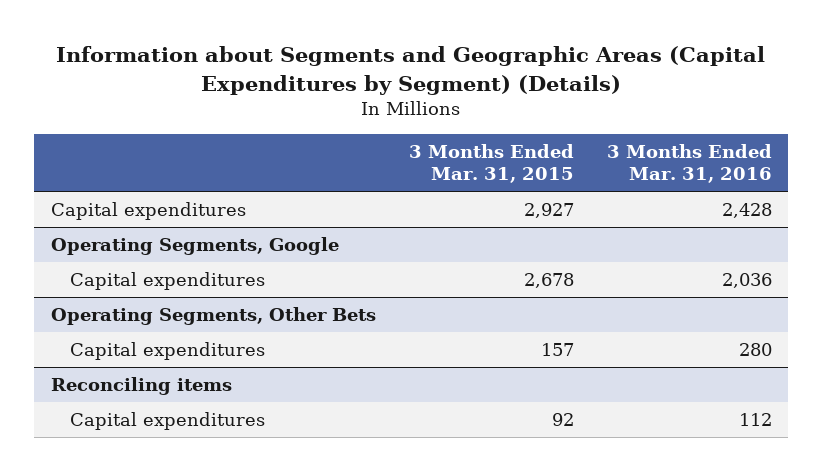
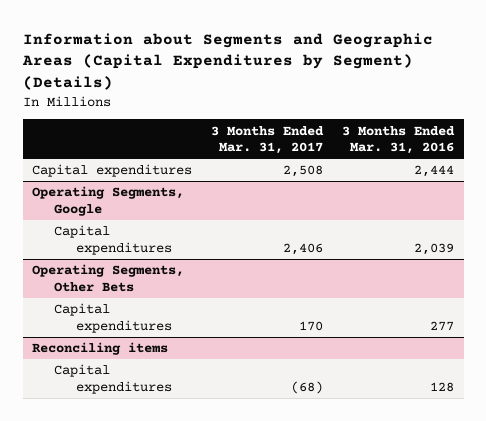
[408,143,574,184] 3 Months Ended Mar. 31, 2015 -> none
none -> [211,125,325,155] 3 Months Ended Mar. 31, 2017
[721,203,772,219] 2,428 -> [414,165,455,178] 2,444
[721,273,772,289] 2,036 -> [414,242,455,255] 2,039
[738,343,772,357] 280 -> [430,320,455,331] 277
[738,413,772,427] 112 -> [430,381,455,392] 128

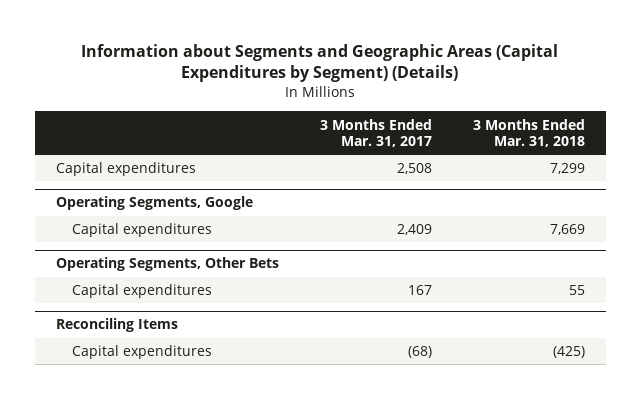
[342,125,456,155] 3 Months Ended Mar. 31, 2016 -> none
none -> [473,118,586,148] 3 Months Ended Mar. 31, 2018
[283,242,324,255] 2,406 -> [396,224,432,236] 2,409
[299,320,324,331] 170 -> [407,285,432,296] 167
[32,342,169,356] Reconciling items -> [55,318,178,333] Reconciling Items

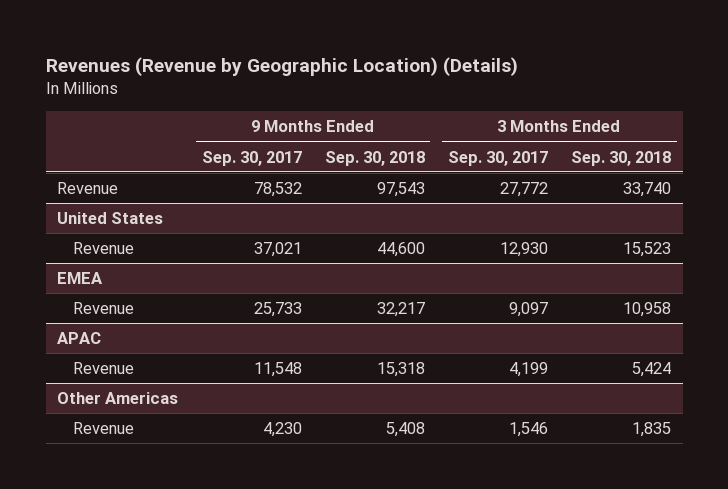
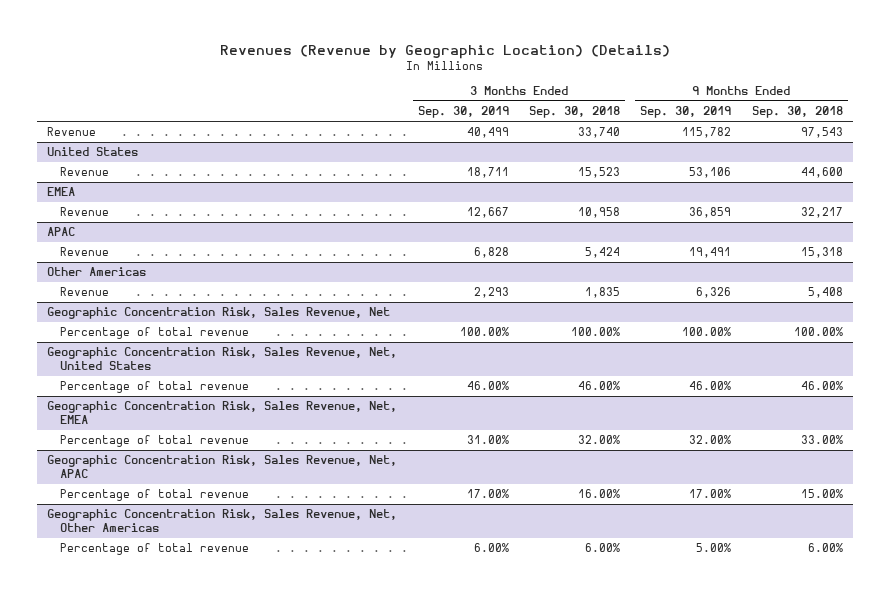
[201,150,302,166] Sep. 30, 2017 -> none
[447,150,548,166] Sep. 30, 2017 -> none
none -> [417,106,509,119] Sep. 30, 2019
none -> [640,106,732,119] Sep. 30, 2019
none -> [47,307,391,320] Geographic Concentration Risk, Sales Revenue, Net
none -> [59,327,249,340] Percentage of total revenue
none -> [47,347,398,370] Geographic Concentration Risk, Sales Revenue, Net, United States
none -> [59,381,249,394] Percentage of total revenue
none -> [47,401,398,424] Geographic Concentration Risk, Sales Revenue, Net, EMEA
none -> [59,435,249,448] Percentage of total revenue
none -> [47,455,398,478] Geographic Concentration Risk, Sales Revenue, Net, APAC
none -> [59,489,249,502] Percentage of total revenue
none -> [47,509,398,532] Geographic Concentration Risk, Sales Revenue, Net, Other Americas
none -> [59,543,249,556] Percentage of total revenue

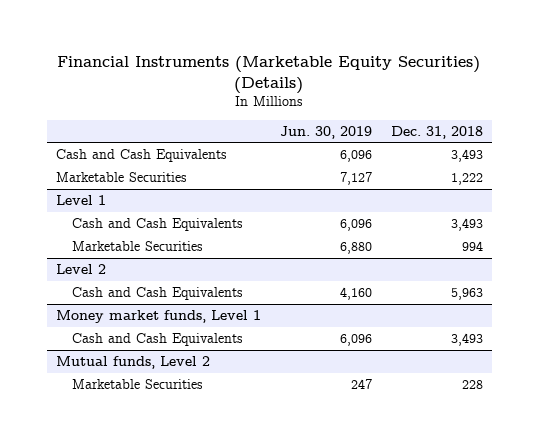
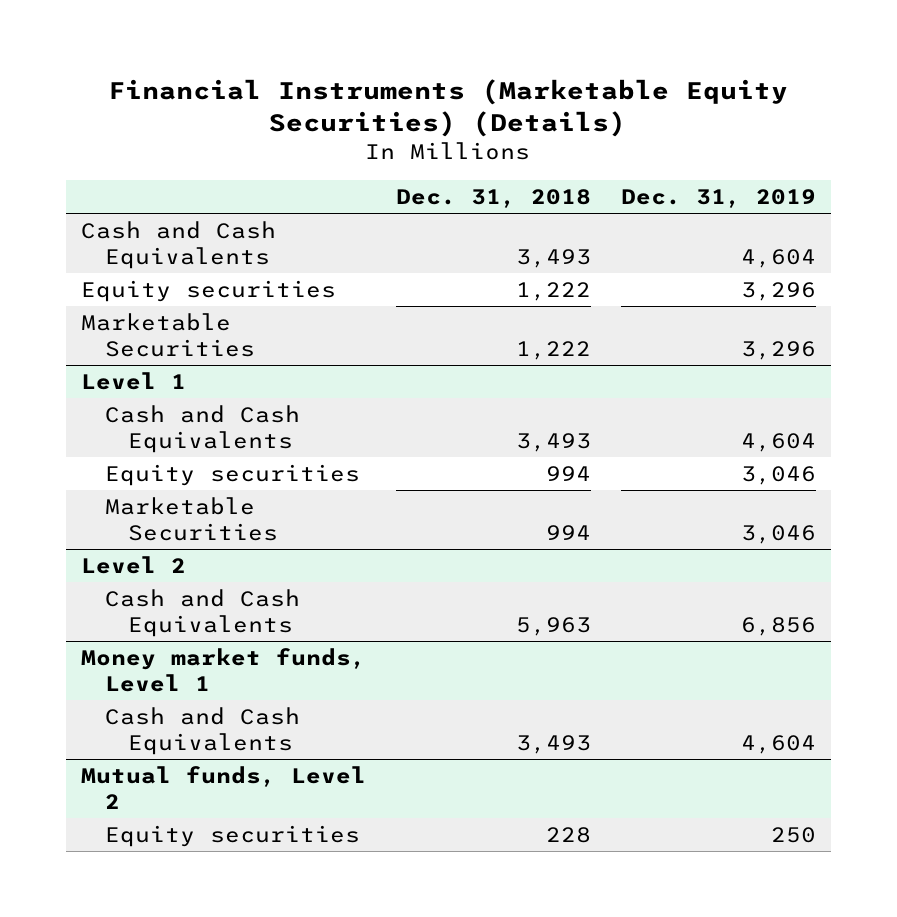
[279,125,372,139] Jun. 30, 2019 -> none
none -> [620,189,816,209] Dec. 31, 2019
none -> [80,279,336,302] Equity securities
none -> [104,463,360,486] Equity securities
[71,379,203,390] Marketable Securities -> [104,824,360,847] Equity securities

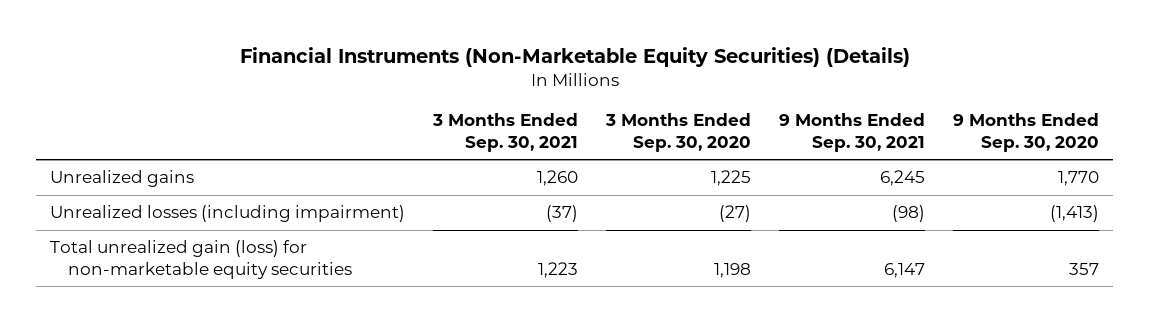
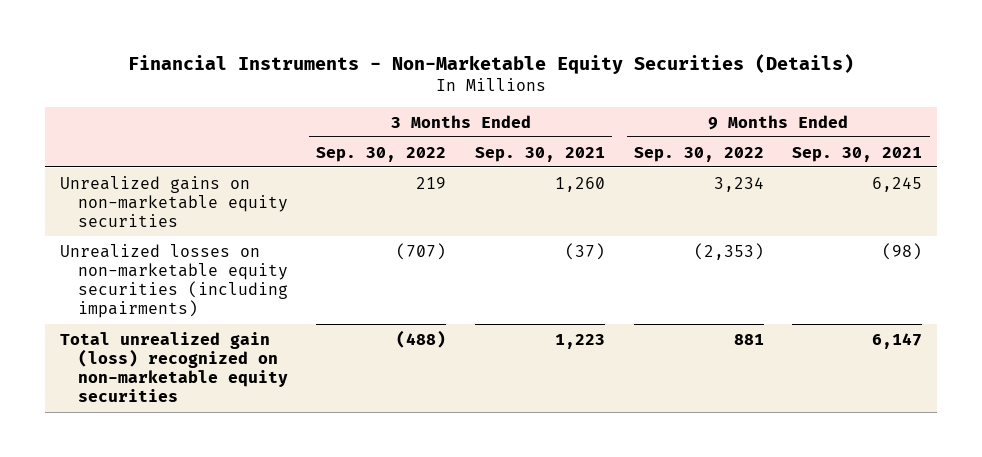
[239,46,910,67] Financial Instruments (Non-Marketable Equity Securities) (Details) -> [128,53,855,74] Financial Instruments - Non-Marketable Equity Securities (Details)
[605,112,752,152] 3 Months Ended Sep. 30, 2020 -> none
[953,112,1100,152] 9 Months Ended Sep. 30, 2020 -> none
none -> [316,146,447,162] Sep. 30, 2022
none -> [633,146,764,162] Sep. 30, 2022
[50,170,195,188] Unrealized gains -> [59,175,288,227] Unrealized gains on non-marketable equity securities
[50,205,406,223] Unrealized losses (including impairment) -> [59,243,288,319] Unrealized losses on non-marketable equity securities (including impairments)
[50,240,352,280] Total unrealized gain (loss) for non-marketable equity securities -> [59,331,288,403] Total unrealized gain (loss) recognized on non-marketable equity securities

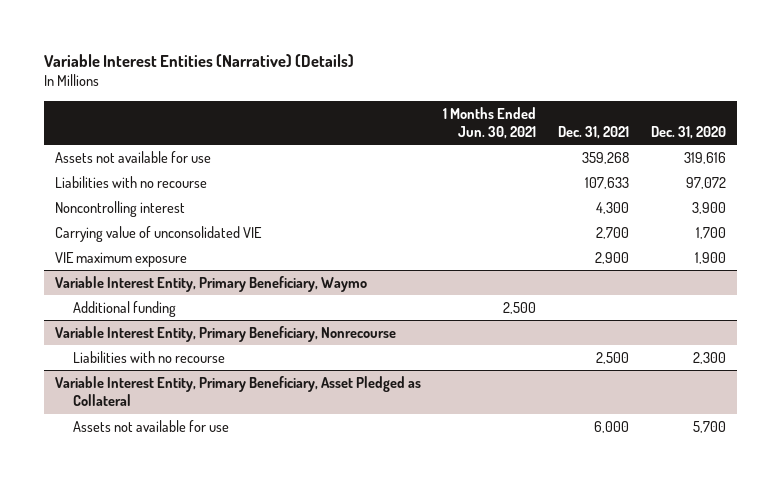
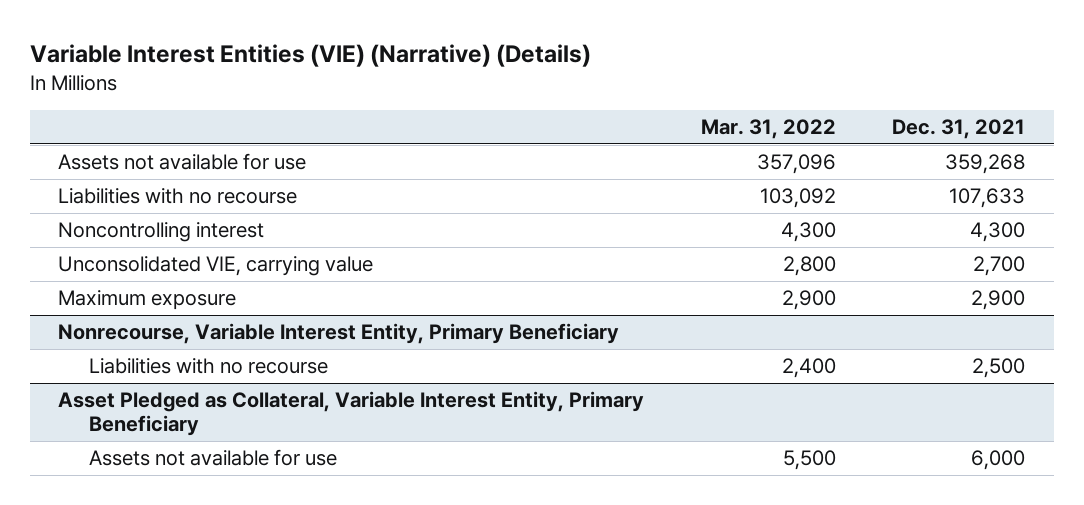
[44,53,355,67] Variable Interest Entities (Narrative) (Details) -> [30,43,592,67] Variable Interest Entities (VIE) (Narrative) (Details)
[443,106,537,139] 1 Months Ended Jun. 30, 2021 -> none
[650,125,726,139] Dec. 31, 2020 -> none
none -> [700,119,836,140] Mar. 31, 2022
[55,275,368,292] Variable Interest Entity, Primary Beneficiary, Waymo -> none
[73,300,177,317] Additional funding -> none
[55,225,263,242] Carrying value of unconsolidated VIE -> [58,256,374,277] Unconsolidated VIE, carrying value
[55,251,188,267] VIE maximum exposure -> [58,290,237,311] Maximum exposure
[55,325,397,342] Variable Interest Entity, Primary Beneficiary, Nonrecourse -> [58,323,620,345] Nonrecourse, Variable Interest Entity, Primary Beneficiary
[55,375,422,407] Variable Interest Entity, Primary Beneficiary, Asset Pledged as Collateral -> [58,391,645,437] Asset Pledged as Collateral, Variable Interest Entity, Primary Beneficiary

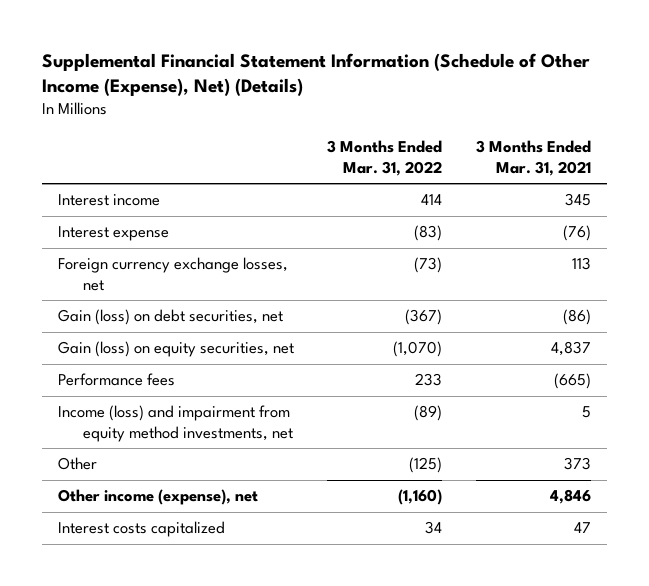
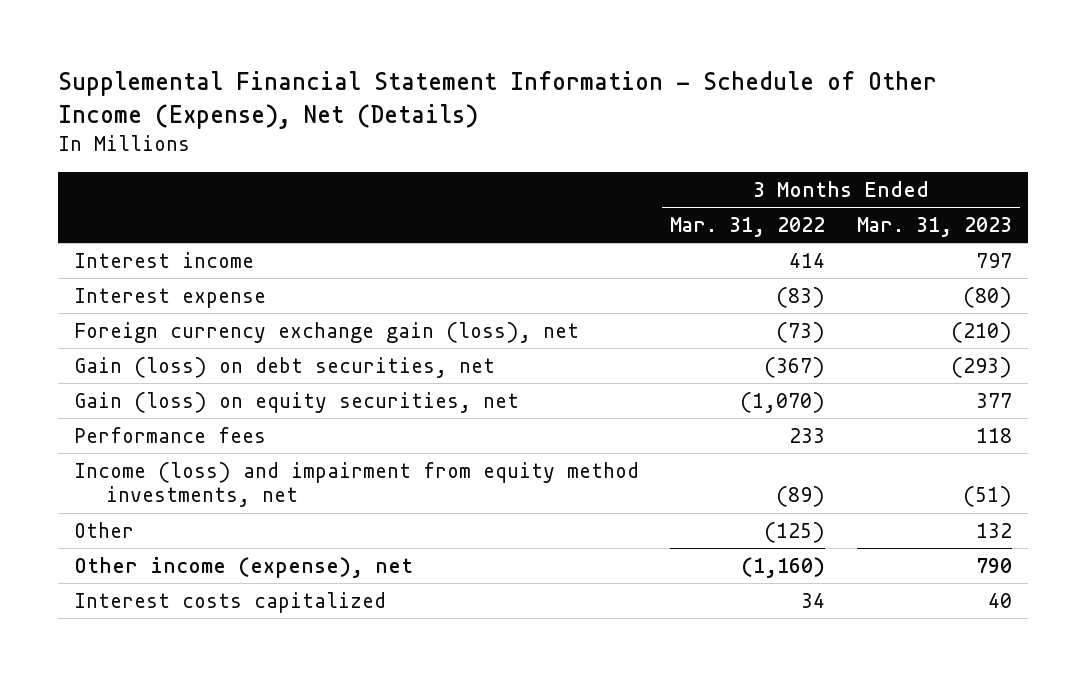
[41,52,590,97] Supplemental Financial Statement Information (Schedule of Other Income (Expense), Net) (Details) -> [57,71,937,129] Supplemental Financial Statement Information - Schedule of Other Income (Expense), Net (Details)
[475,139,591,176] 3 Months Ended Mar. 31, 2021 -> none
none -> [856,216,1012,237] Mar. 31, 2023
[58,257,289,291] Foreign currency exchange losses, net -> [73,321,579,343] Foreign currency exchange gain (loss), net

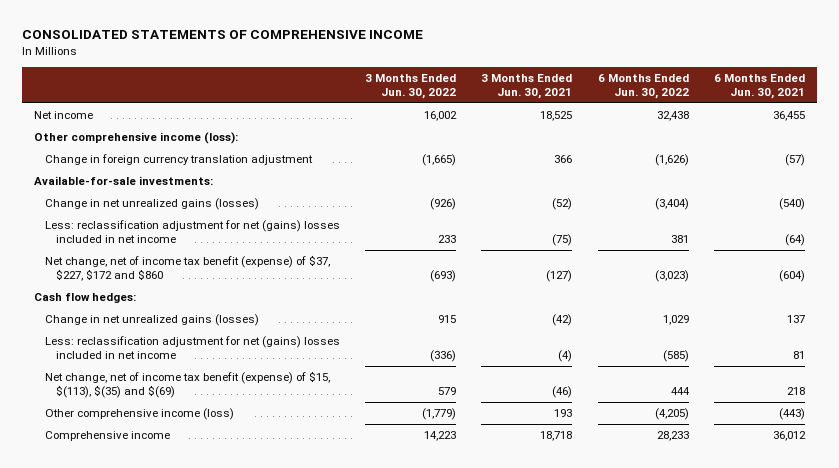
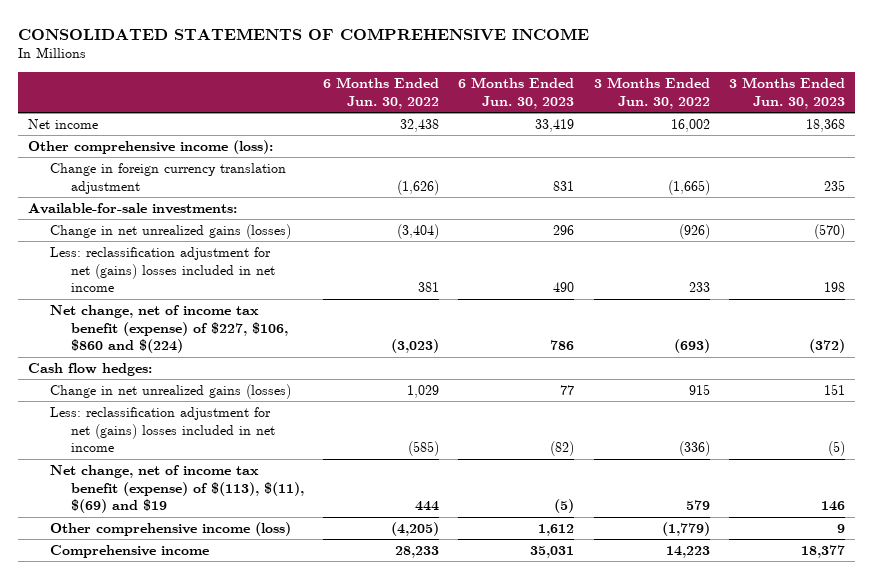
[481,73,573,99] 3 Months Ended Jun. 30, 2021 -> none
[713,73,805,99] 6 Months Ended Jun. 30, 2021 -> none
none -> [458,77,575,109] 6 Months Ended Jun. 30, 2023
none -> [728,77,845,109] 3 Months Ended Jun. 30, 2023
[44,255,330,282] Net change, net of income tax benefit (expense) of $37, $227, $172 and $860 -> [49,304,289,354] Net change, net of income tax benefit (expense) of $227, $106, $860 and $(224)
[44,371,330,399] Net change, net of income tax benefit (expense) of $15, $(113), $(35) and $(69) -> [49,464,305,514] Net change, net of income tax benefit (expense) of $(113), $(11), $(69) and $19

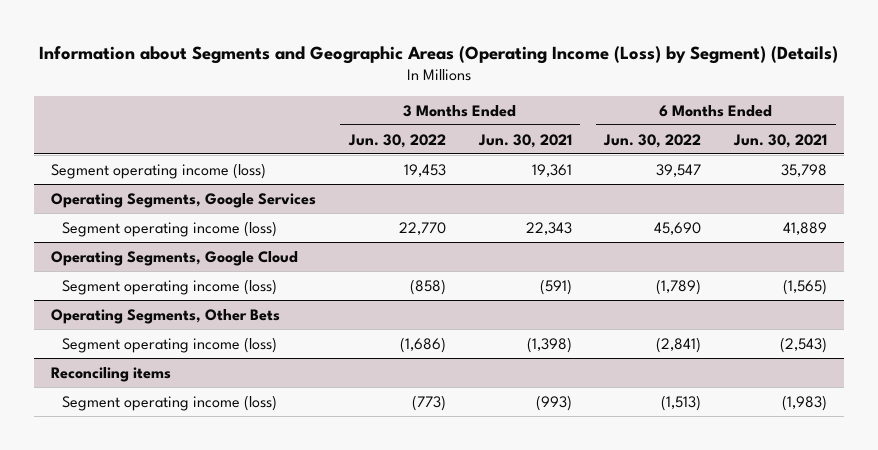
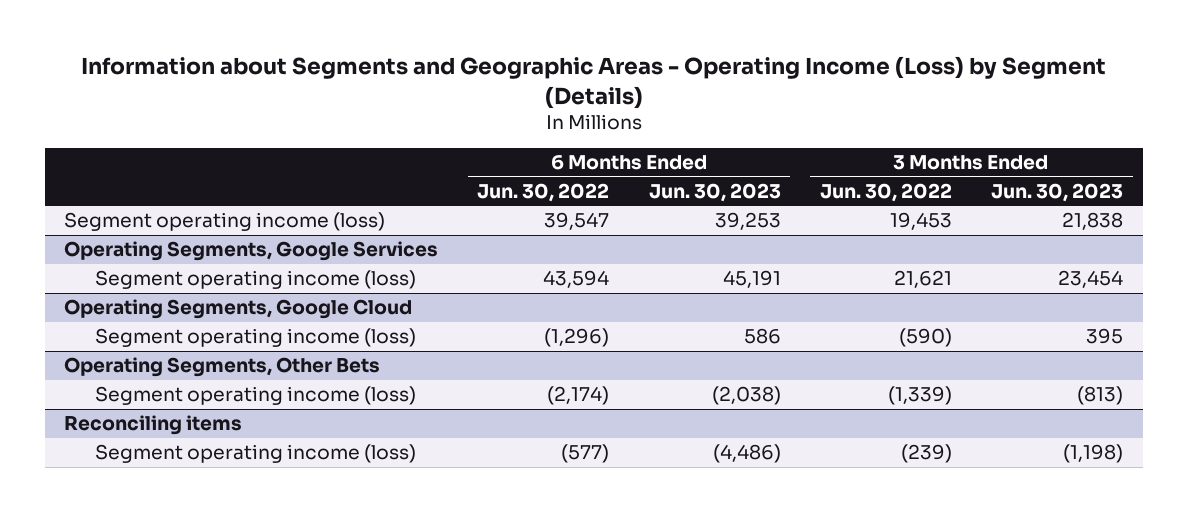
[39,45,839,64] Information about Segments and Geographic Areas (Operating Income (Loss) by Segment) (Details) -> [80,56,1106,109] Information about Segments and Geographic Areas - Operating Income (Loss) by Segment (Details)
[477,133,572,148] Jun. 30, 2021 -> none
[733,133,828,148] Jun. 30, 2021 -> none
none -> [648,182,781,202] Jun. 30, 2023
none -> [990,182,1123,202] Jun. 30, 2023
[398,221,446,235] 22,770 -> [893,270,952,289] 21,621
[654,221,702,235] 45,690 -> [543,270,610,289] 43,594
[409,278,446,295] (858) -> [898,328,952,348] (590)
[656,278,702,295] (1,789) -> [544,328,610,348] (1,296)
[399,336,446,353] (1,686) -> [887,386,952,406] (1,339)
[656,336,702,353] (2,841) -> [547,386,610,406] (2,174)
[411,394,446,411] (773) -> [900,444,952,464] (239)
[661,394,702,411] (1,513) -> [561,444,610,464] (577)

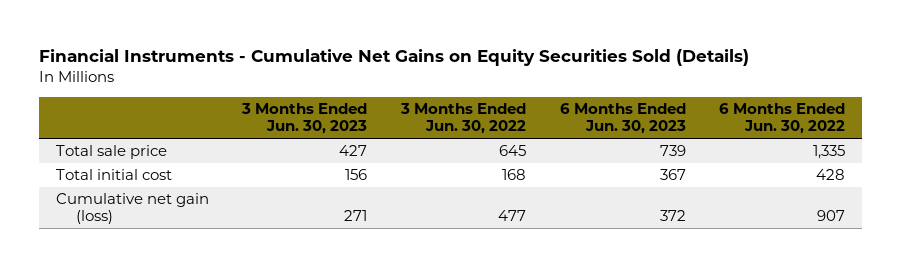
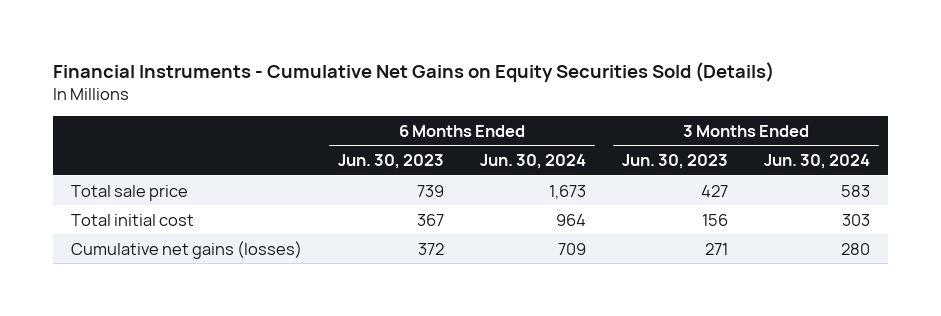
[399,103,526,135] 3 Months Ended Jun. 30, 2022 -> none
[719,103,846,135] 6 Months Ended Jun. 30, 2022 -> none
none -> [479,154,586,170] Jun. 30, 2024
none -> [763,154,870,170] Jun. 30, 2024
[55,193,209,225] Cumulative net gain (loss) -> [70,240,302,259] Cumulative net gains (losses)

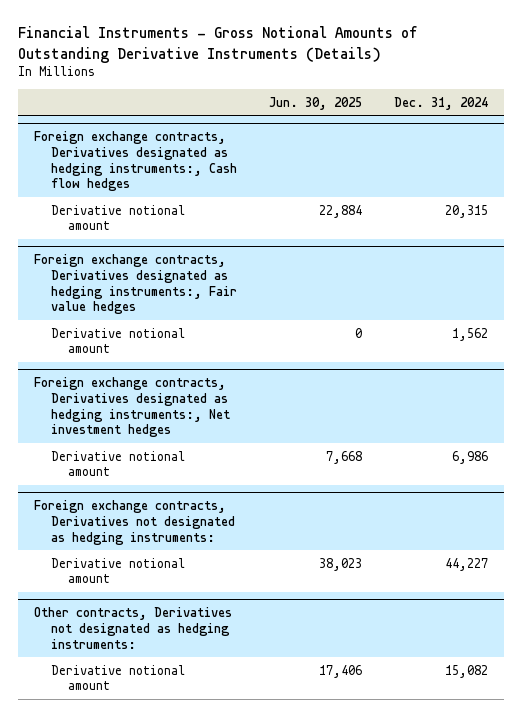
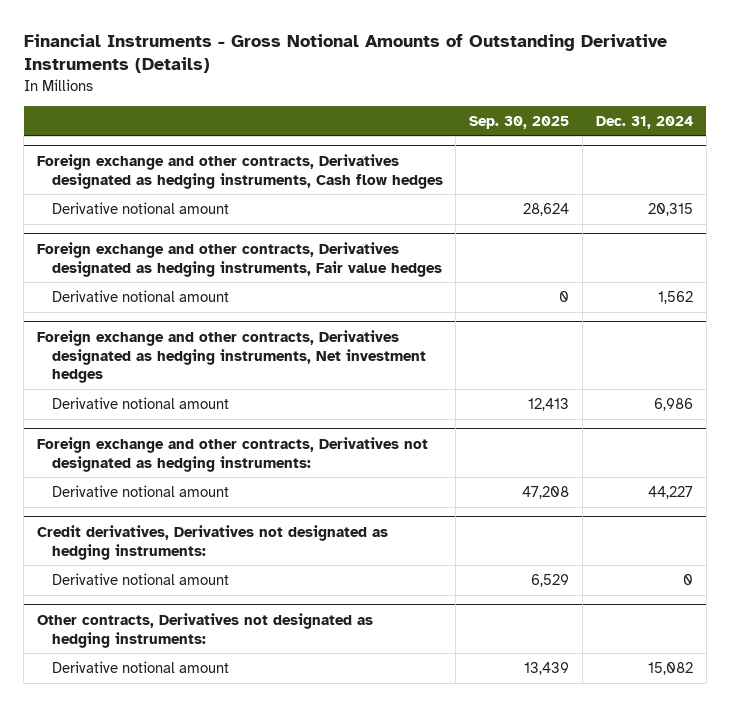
[268,96,362,110] Jun. 30, 2025 -> none
none -> [469,115,570,129] Sep. 30, 2025
[33,131,237,192] Foreign exchange contracts, Derivatives designated as hedging instruments:, Cash flow hedges -> [36,153,443,189] Foreign exchange and other contracts, Derivatives designated as hedging instruments, Cash flow hedges
[33,254,237,315] Foreign exchange contracts, Derivatives designated as hedging instruments:, Fair value hedges -> [36,241,442,277] Foreign exchange and other contracts, Derivatives designated as hedging instruments, Fair value hedges
[33,377,230,438] Foreign exchange contracts, Derivatives designated as hedging instruments:, Net investment hedges -> [36,329,426,384] Foreign exchange and other contracts, Derivatives designated as hedging instruments, Net investment hedges
[33,500,235,545] Foreign exchange contracts, Derivatives not designated as hedging instruments: -> [36,436,428,472] Foreign exchange and other contracts, Derivatives not designated as hedging instruments:
none -> [36,524,388,560] Credit derivatives, Derivatives not designated as hedging instruments:
none -> [51,573,229,586] Derivative notional amount

